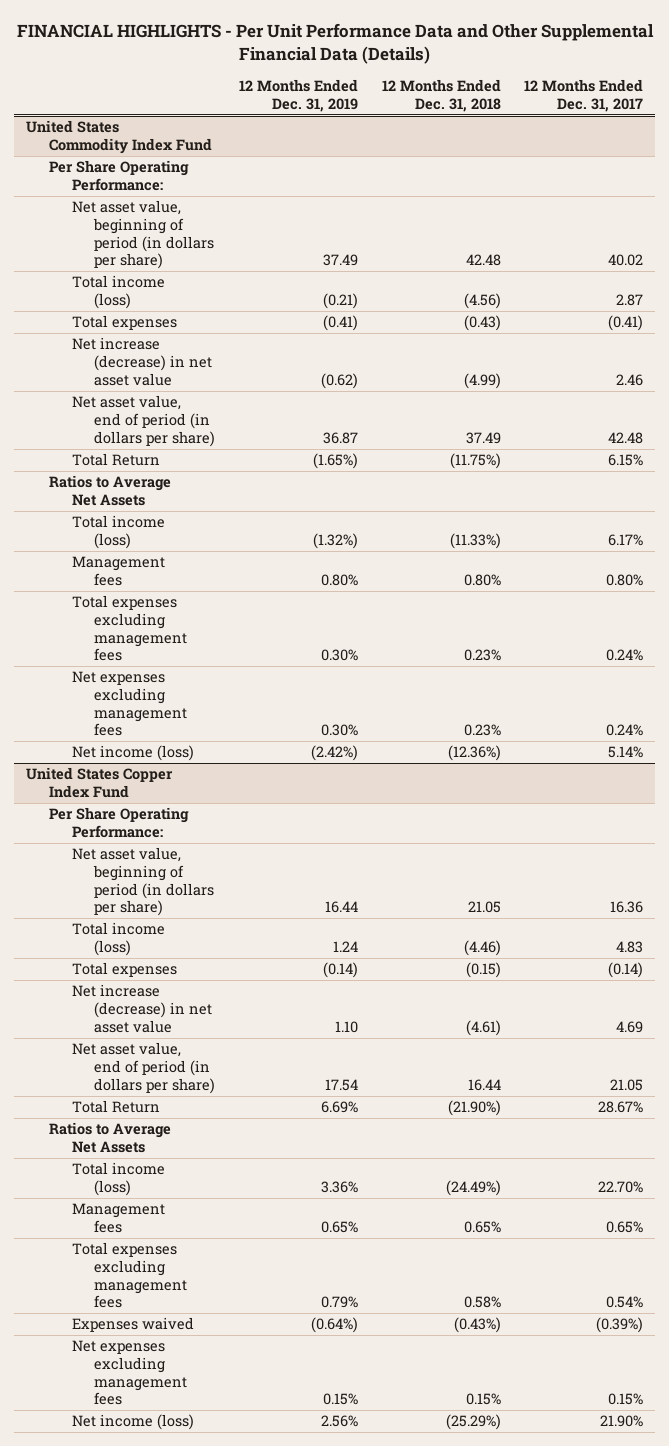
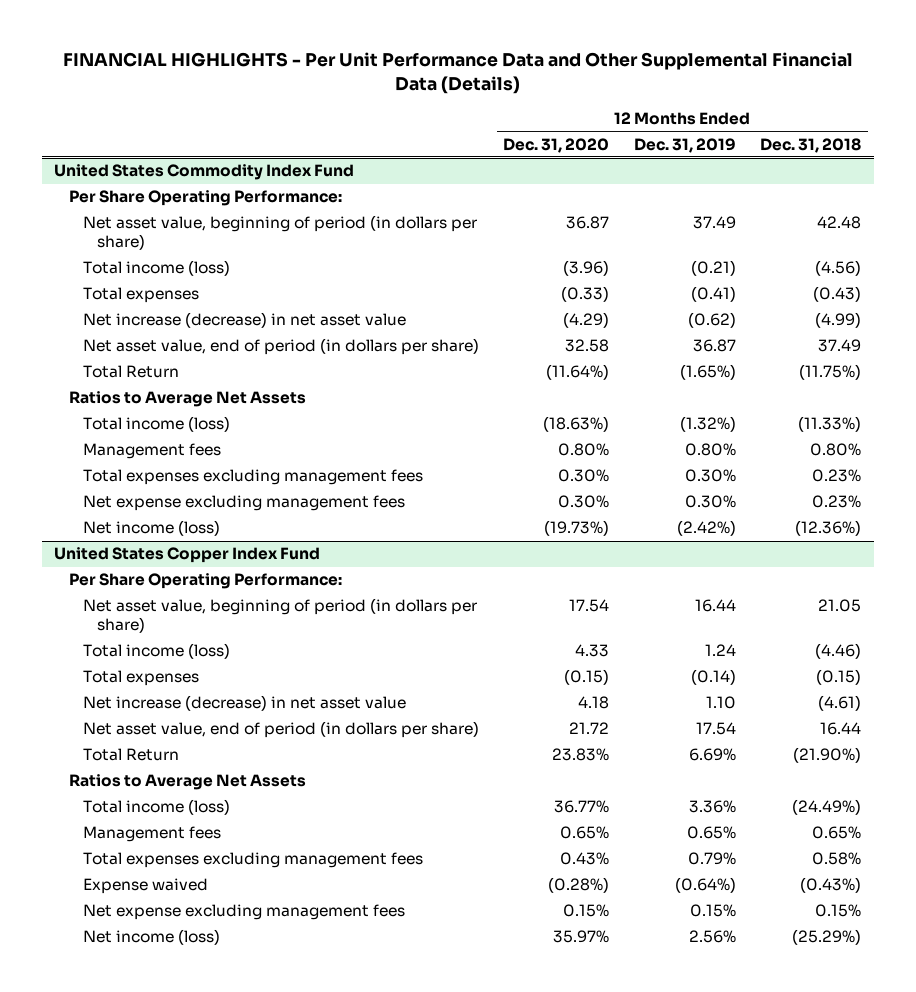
[524,78,644,112] 12 Months Ended Dec. 31, 2017 -> none
none -> [503,137,610,153] Dec. 31, 2020
[71,671,188,737] Net expenses excluding management fees -> [82,495,405,512] Net expense excluding management fees
[71,1317,194,1333] Expenses waived -> [82,878,208,895] Expense waived
[71,1340,188,1406] Net expenses excluding management fees -> [82,904,405,921] Net expense excluding management fees

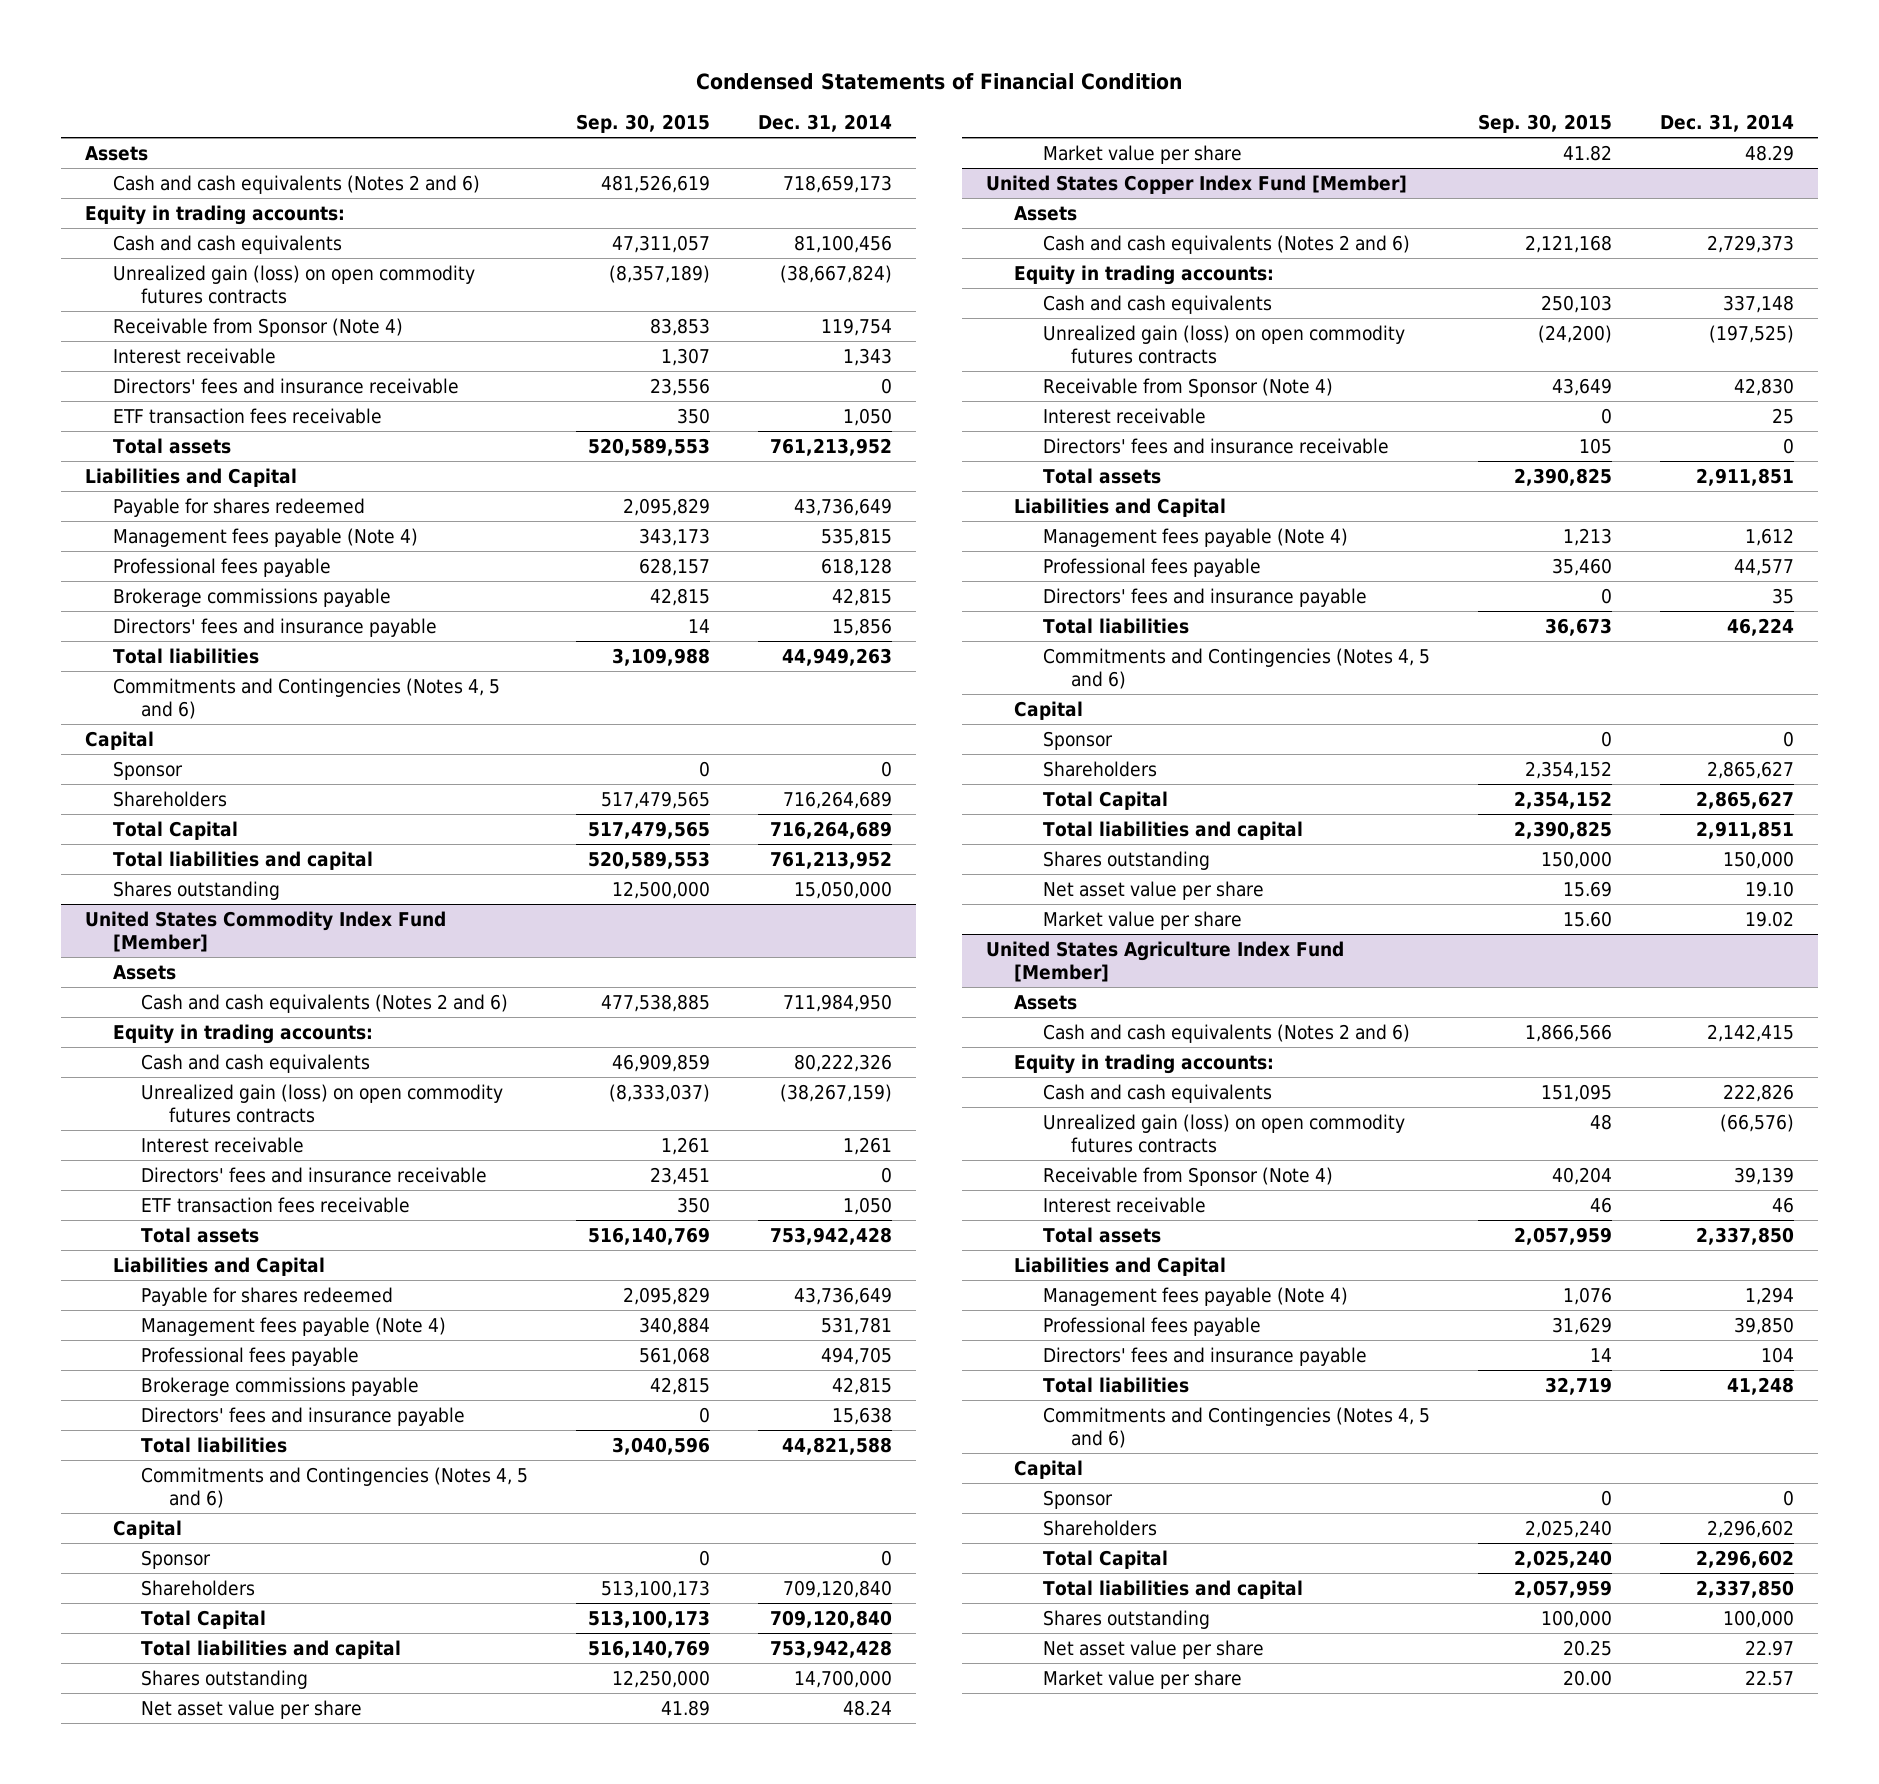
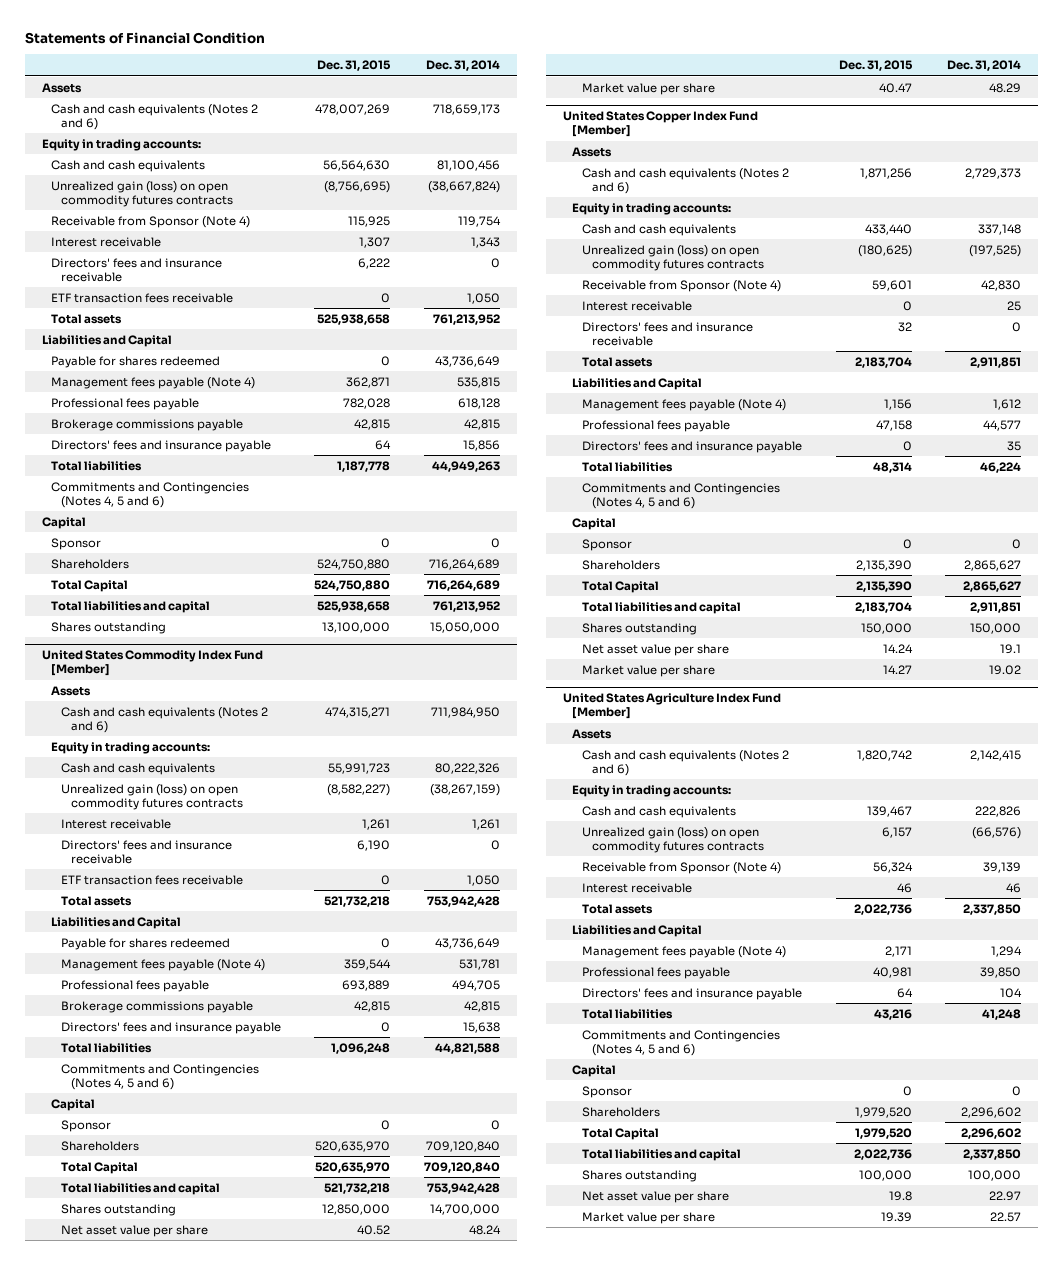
[696,73,1183,91] Condensed Statements of Financial Condition -> [24,31,265,44] Statements of Financial Condition
[576,113,711,133] Sep. 30, 2015 -> none
none -> [317,60,392,72] Dec. 31, 2015
[1745,880,1795,897] 19.10 -> [1000,643,1022,654] 19.1

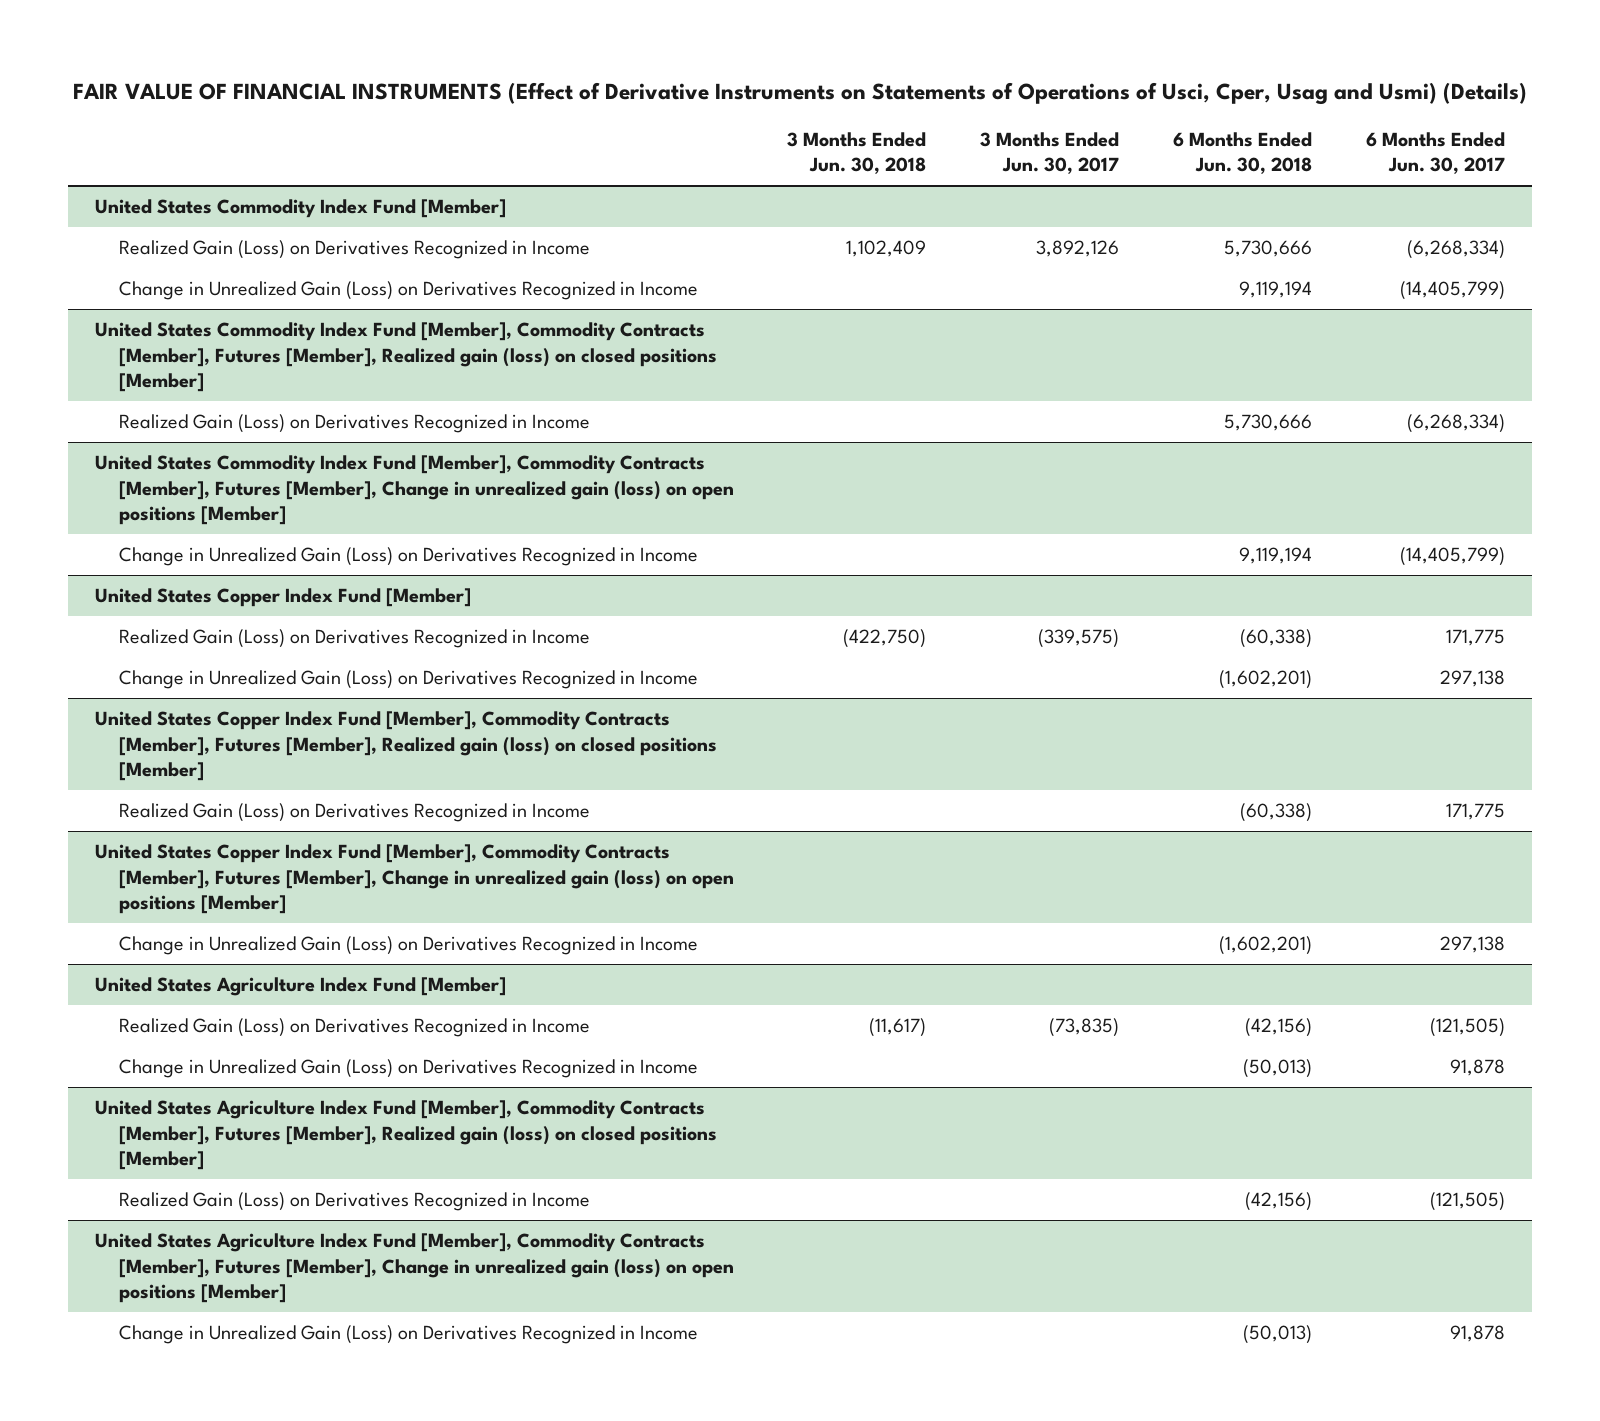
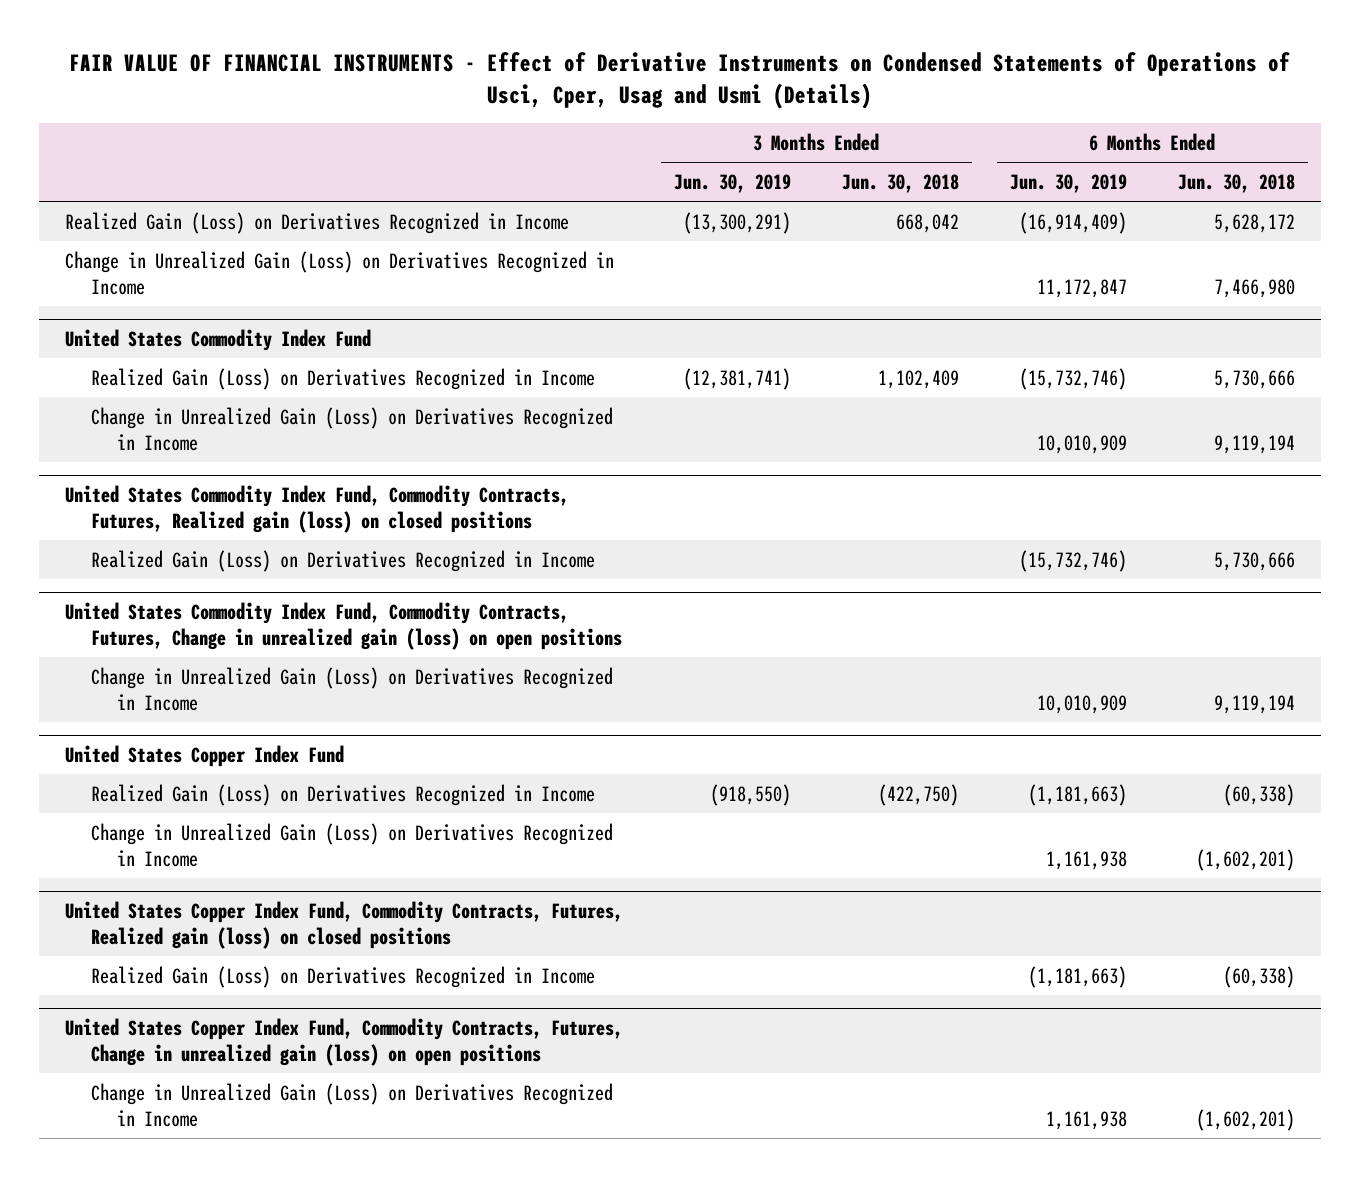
[72,81,1527,105] FAIR VALUE OF FINANCIAL INSTRUMENTS (Effect of Derivative Instruments on Statements of Operations of Usci, Cper, Usag and Usmi) (Details) -> [68,51,1290,109] FAIR VALUE OF FINANCIAL INSTRUMENTS - Effect of Derivative Instruments on Condensed Statements of Operations of Usci, Cper, Usag and Usmi (Details)
[980,131,1120,175] 3 Months Ended Jun. 30, 2017 -> none
[1365,131,1505,175] 6 Months Ended Jun. 30, 2017 -> none
none -> [673,173,791,193] Jun. 30, 2019
none -> [1009,173,1127,193] Jun. 30, 2019
none -> [64,211,569,234] Realized Gain (Loss) on Derivatives Recognized in Income
none -> [64,250,614,296] Change in Unrealized Gain (Loss) on Derivatives Recognized in Income
[94,198,506,218] United States Commodity Index Fund [Member] -> [64,328,371,351] United States Commodity Index Fund
[94,321,717,393] United States Commodity Index Fund [Member], Commodity Contracts [Member], Futures [Member], Realized gain (loss) on closed positions [Member] -> [64,484,569,534] United States Commodity Index Fund, Commodity Contracts, Futures, Realized gain (loss) on closed positions
[94,454,734,526] United States Commodity Index Fund [Member], Commodity Contracts [Member], Futures [Member], Change in unrealized gain (loss) on open positions [Member] -> [64,601,622,651] United States Commodity Index Fund, Commodity Contracts, Futures, Change in unrealized gain (loss) on open positions
[94,587,471,607] United States Copper Index Fund [Member] -> [64,744,344,767] United States Copper Index Fund
[94,710,717,782] United States Copper Index Fund [Member], Commodity Contracts [Member], Futures [Member], Realized gain (loss) on closed positions [Member] -> [64,900,623,950] United States Copper Index Fund, Commodity Contracts, Futures, Realized gain (loss) on closed positions
[94,843,734,915] United States Copper Index Fund [Member], Commodity Contracts [Member], Futures [Member], Change in unrealized gain (loss) on open positions [Member] -> [64,1017,623,1067] United States Copper Index Fund, Commodity Contracts, Futures, Change in unrealized gain (loss) on open positions
[94,976,506,996] United States Agriculture Index Fund [Member] -> none
[118,1017,590,1037] Realized Gain (Loss) on Derivatives Recognized in Income -> none
[118,1058,698,1078] Change in Unrealized Gain (Loss) on Derivatives Recognized in Income -> none
[94,1099,717,1171] United States Agriculture Index Fund [Member], Commodity Contracts [Member], Futures [Member], Realized gain (loss) on closed positions [Member] -> none
[118,1191,590,1211] Realized Gain (Loss) on Derivatives Recognized in Income -> none
[94,1232,734,1304] United States Agriculture Index Fund [Member], Commodity Contracts [Member], Futures [Member], Change in unrealized gain (loss) on open positions [Member] -> none
[118,1324,698,1344] Change in Unrealized Gain (Loss) on Derivatives Recognized in Income -> none

